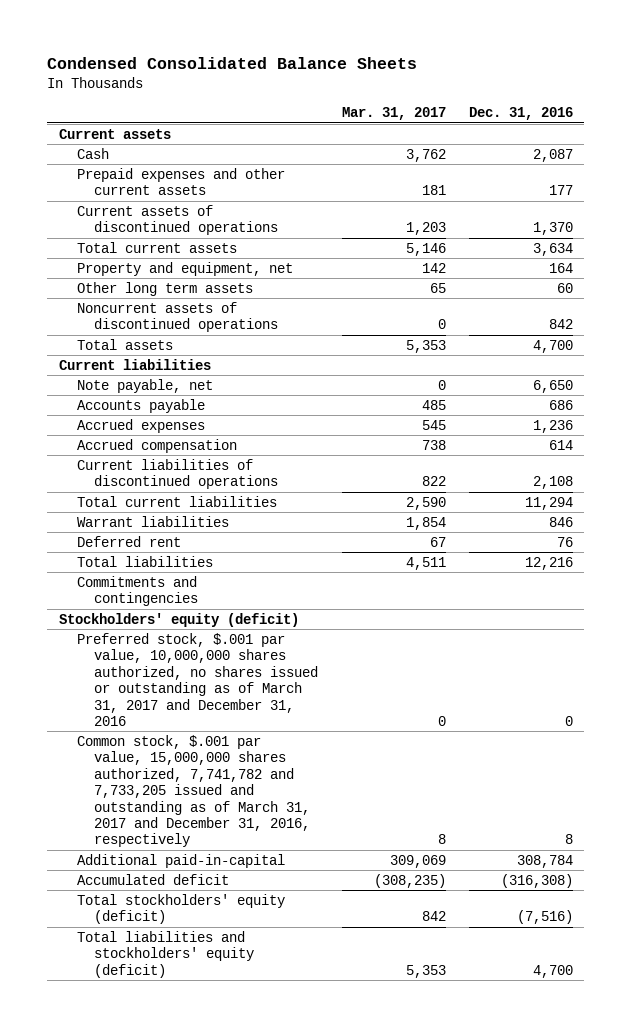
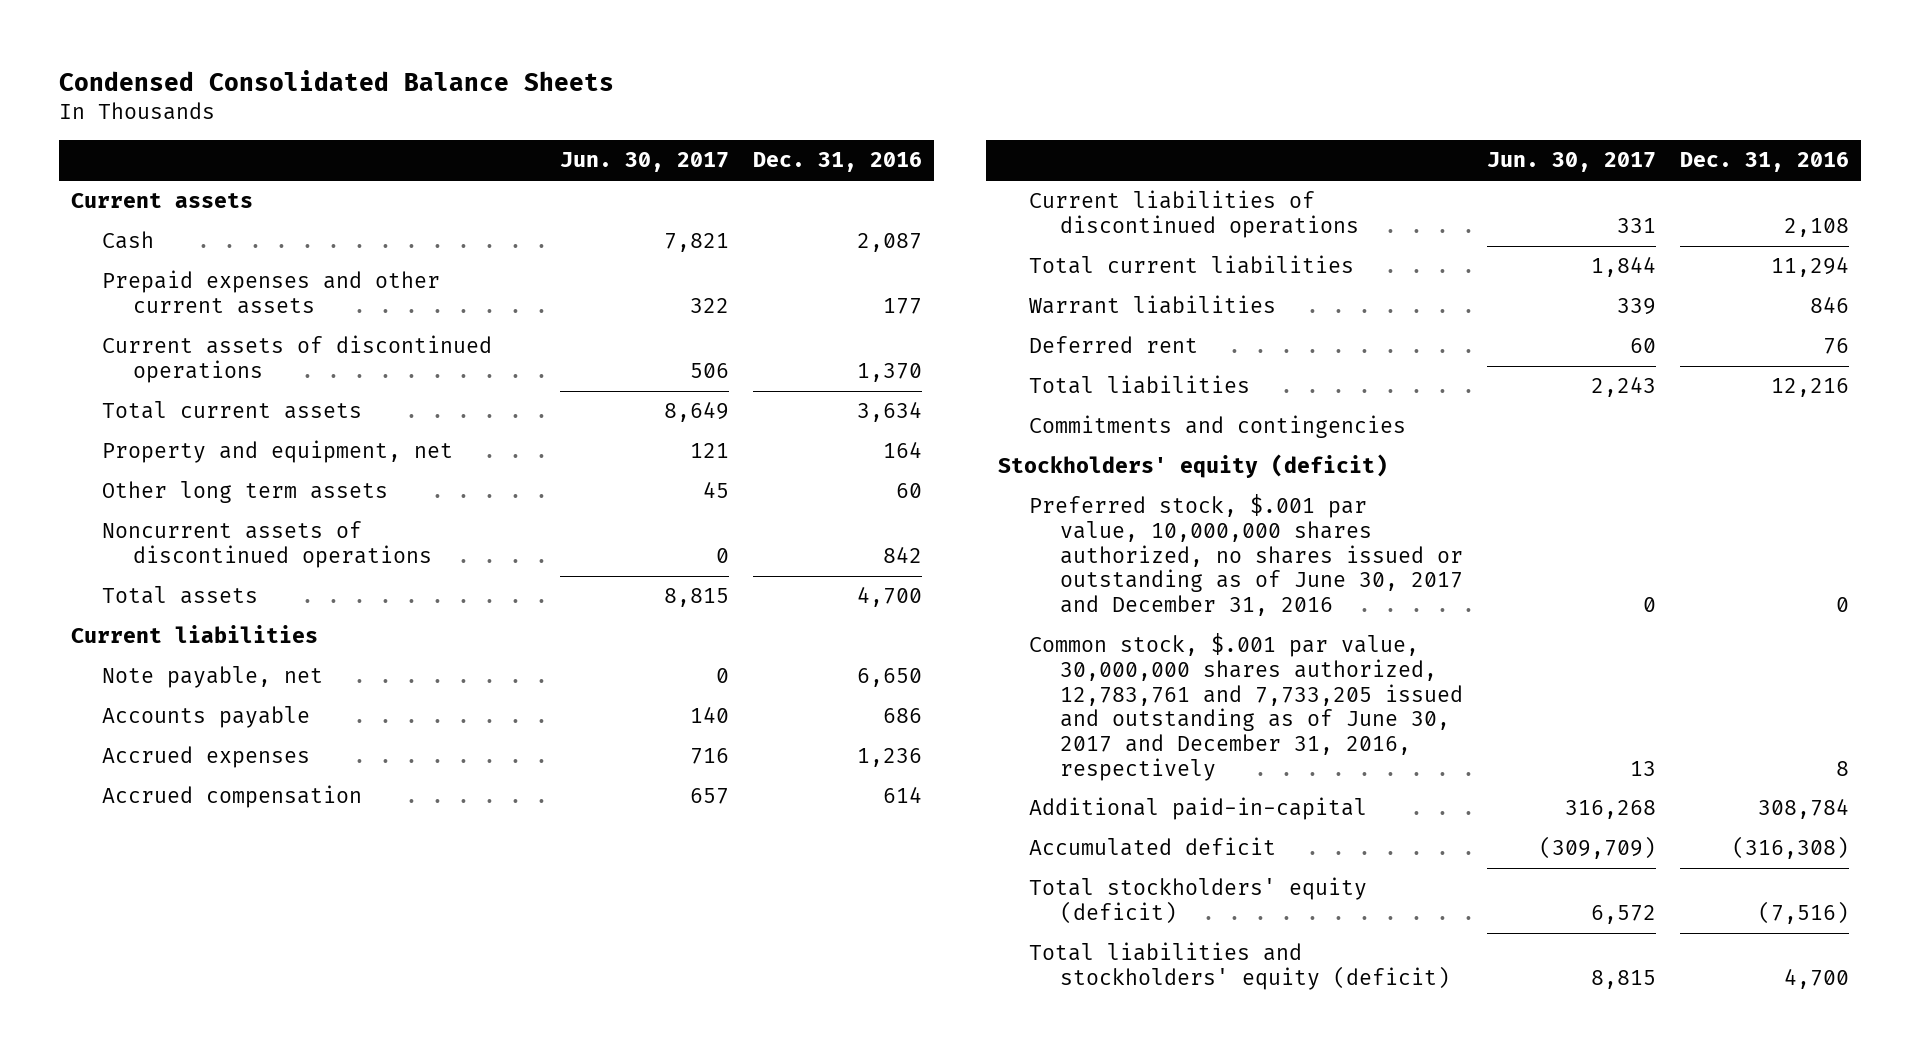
[341,107,446,121] Mar. 31, 2017 -> none
none -> [560,152,730,173] Jun. 30, 2017
[76,632,319,726] Preferred stock, $.001 par value, 10,000,000 shares authorized, no shares issued or outstanding as of March 31, 2017 and December 31, 2016 -> [1029,494,1464,616] Preferred stock, $.001 par value, 10,000,000 shares authorized, no shares issued or outstanding as of June 30, 2017 and December 31, 2016
[76,734,311,848] Common stock, $.001 par value, 15,000,000 shares authorized, 7,741,782 and 7,733,205 issued and outstanding as of March 31, 2017 and December 31, 2016, respectively -> [1029,633,1464,781] Common stock, $.001 par value, 30,000,000 shares authorized, 12,783,761 and 7,733,205 issued and outstanding as of June 30, 2017 and December 31, 2016, respectively

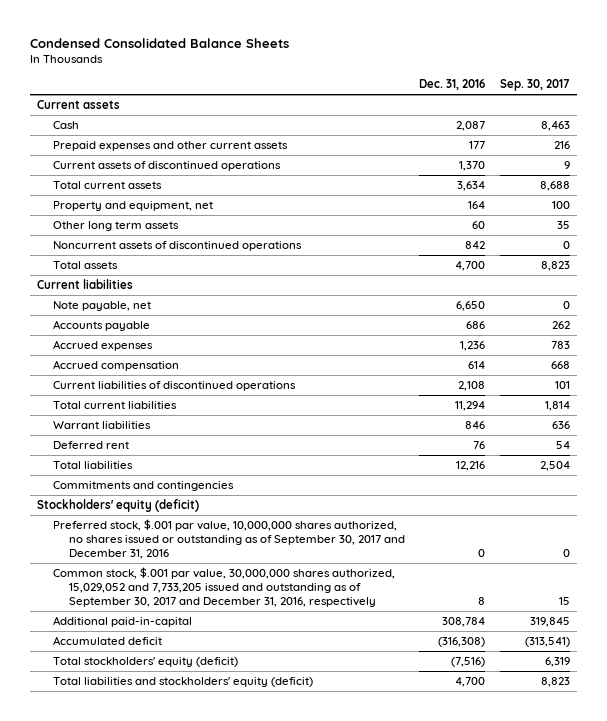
[560,152,730,173] Jun. 30, 2017 -> none
none -> [499,79,570,92] Sep. 30, 2017
[1029,494,1464,616] Preferred stock, $.001 par value, 10,000,000 shares authorized, no shares issued or outstanding as of June 30, 2017 and December 31, 2016 -> [53,518,406,559] Preferred stock, $.001 par value, 10,000,000 shares authorized, no shares issued or outstanding as of September 30, 2017 and December 31, 2016
[1029,633,1464,781] Common stock, $.001 par value, 30,000,000 shares authorized, 12,783,761 and 7,733,205 issued and outstanding as of June 30, 2017 and December 31, 2016, respectively -> [53,566,396,607] Common stock, $.001 par value, 30,000,000 shares authorized, 15,029,052 and 7,733,205 issued and outstanding as of September 30, 2017 and December 31, 2016, respectively

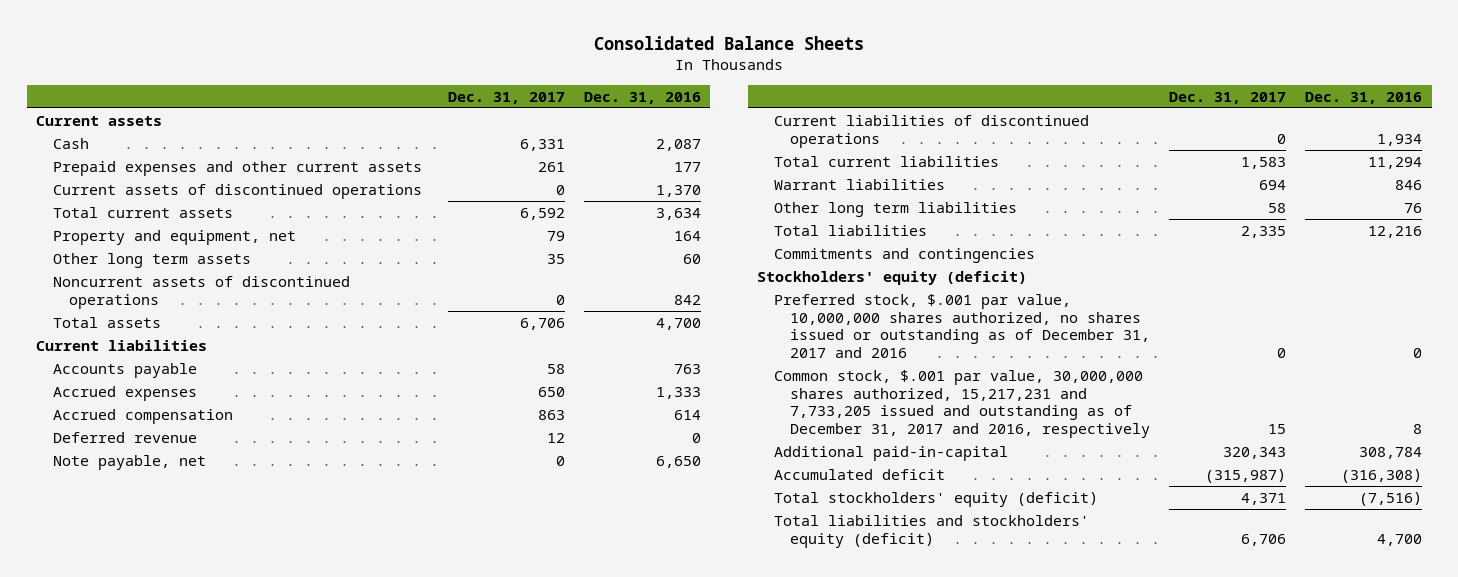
[30,37,290,48] Condensed Consolidated Balance Sheets -> [594,35,865,50] Consolidated Balance Sheets
[499,79,570,92] Sep. 30, 2017 -> none
none -> [448,91,566,104] Dec. 31, 2017
[466,320,486,329] 686 -> [673,363,701,374] 763
[460,340,486,351] 1,236 -> [655,386,701,399] 1,333
none -> [52,431,197,443] Deferred revenue
[53,300,152,311] Note payable, net -> [52,454,206,470] Note payable, net
[458,380,486,391] 2,108 -> [1377,133,1423,146] 1,934
[53,440,130,449] Deferred rent -> [773,201,1017,217] Other long term liabilities
[53,518,406,559] Preferred stock, $.001 par value, 10,000,000 shares authorized, no shares issued or outstanding as of September 30, 2017 and December 31, 2016 -> [773,293,1151,358] Preferred stock, $.001 par value, 10,000,000 shares authorized, no shares issued or outstanding as of December 31, 2017 and 2016
[53,566,396,607] Common stock, $.001 par value, 30,000,000 shares authorized, 15,029,052 and 7,733,205 issued and outstanding as of September 30, 2017 and December 31, 2016, respectively -> [773,369,1151,438] Common stock, $.001 par value, 30,000,000 shares authorized, 15,217,231 and 7,733,205 issued and outstanding as of December 31, 2017 and 2016, respectively

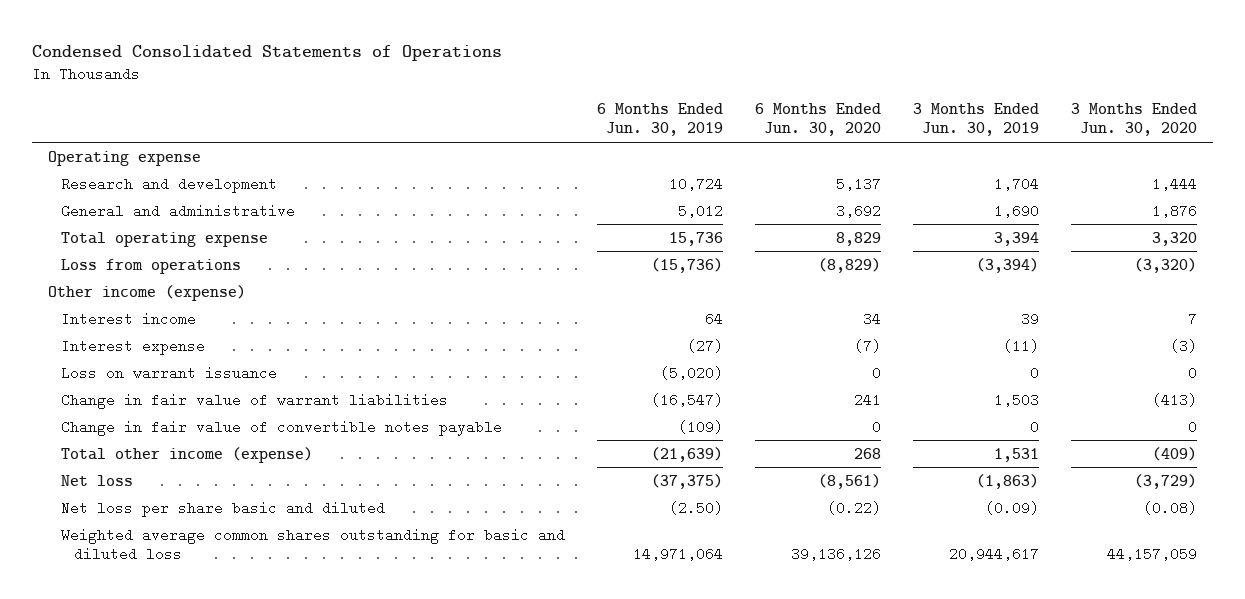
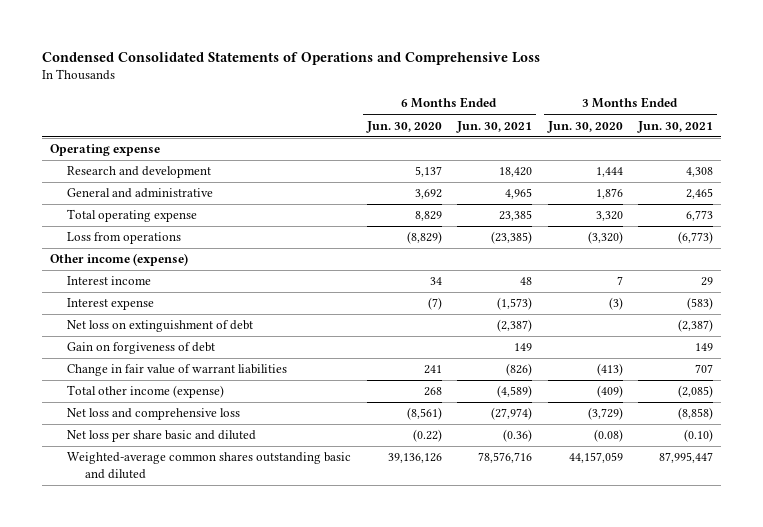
[32,45,503,62] Condensed Consolidated Statements of Operations -> [42,52,541,66] Condensed Consolidated Statements of Operations and Comprehensive Loss
[597,103,724,137] 6 Months Ended Jun. 30, 2019 -> none
[913,103,1040,137] 3 Months Ended Jun. 30, 2019 -> none
none -> [456,120,533,133] Jun. 30, 2021
none -> [636,120,713,133] Jun. 30, 2021
[61,365,278,380] Loss on warrant issuance -> none
none -> [67,320,254,333] Net loss on extinguishment of debt
none -> [67,342,216,355] Gain on forgiveness of debt
[61,419,503,436] Change in fair value of convertible notes payable -> none
[61,474,134,486] Net loss -> [67,408,241,421] Net loss and comprehensive loss
[61,527,566,561] Weighted average common shares outstanding for basic and diluted loss -> [67,452,352,479] Weighted-average common shares outstanding basic and diluted

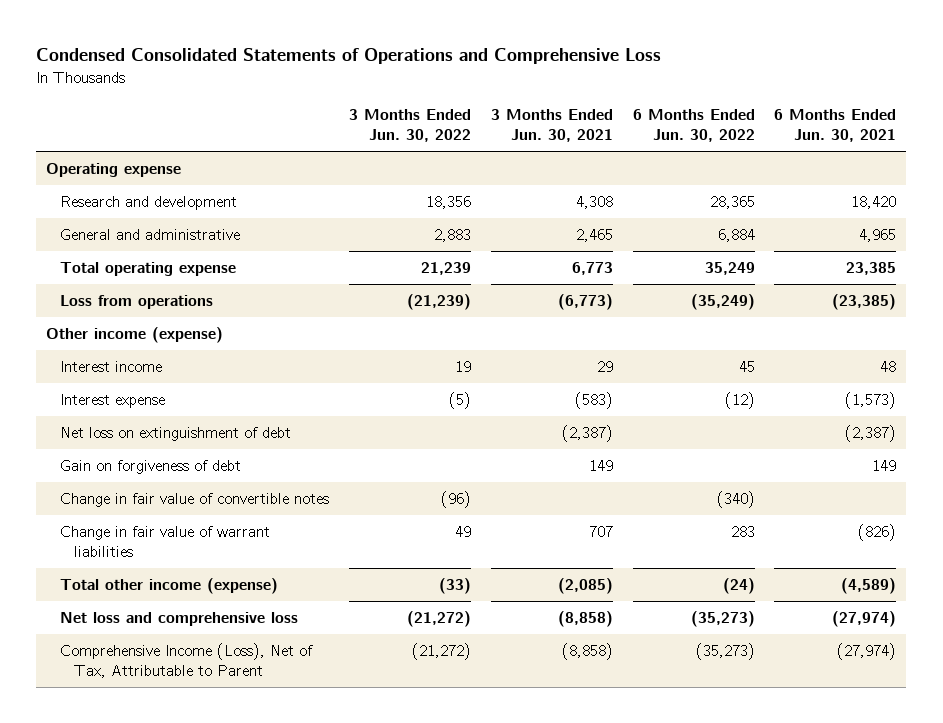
[365,120,442,133] Jun. 30, 2020 -> none
[546,120,623,133] Jun. 30, 2020 -> none
none -> [348,109,471,143] 3 Months Ended Jun. 30, 2022
none -> [632,109,755,143] 6 Months Ended Jun. 30, 2022
none -> [60,492,330,507] Change in fair value of convertible notes
[67,430,257,443] Net loss per share basic and diluted -> none
[67,452,352,479] Weighted-average common shares outstanding basic and diluted -> none
none -> [60,642,314,679] Comprehensive Income (Loss), Net of Tax, Attributable to Parent

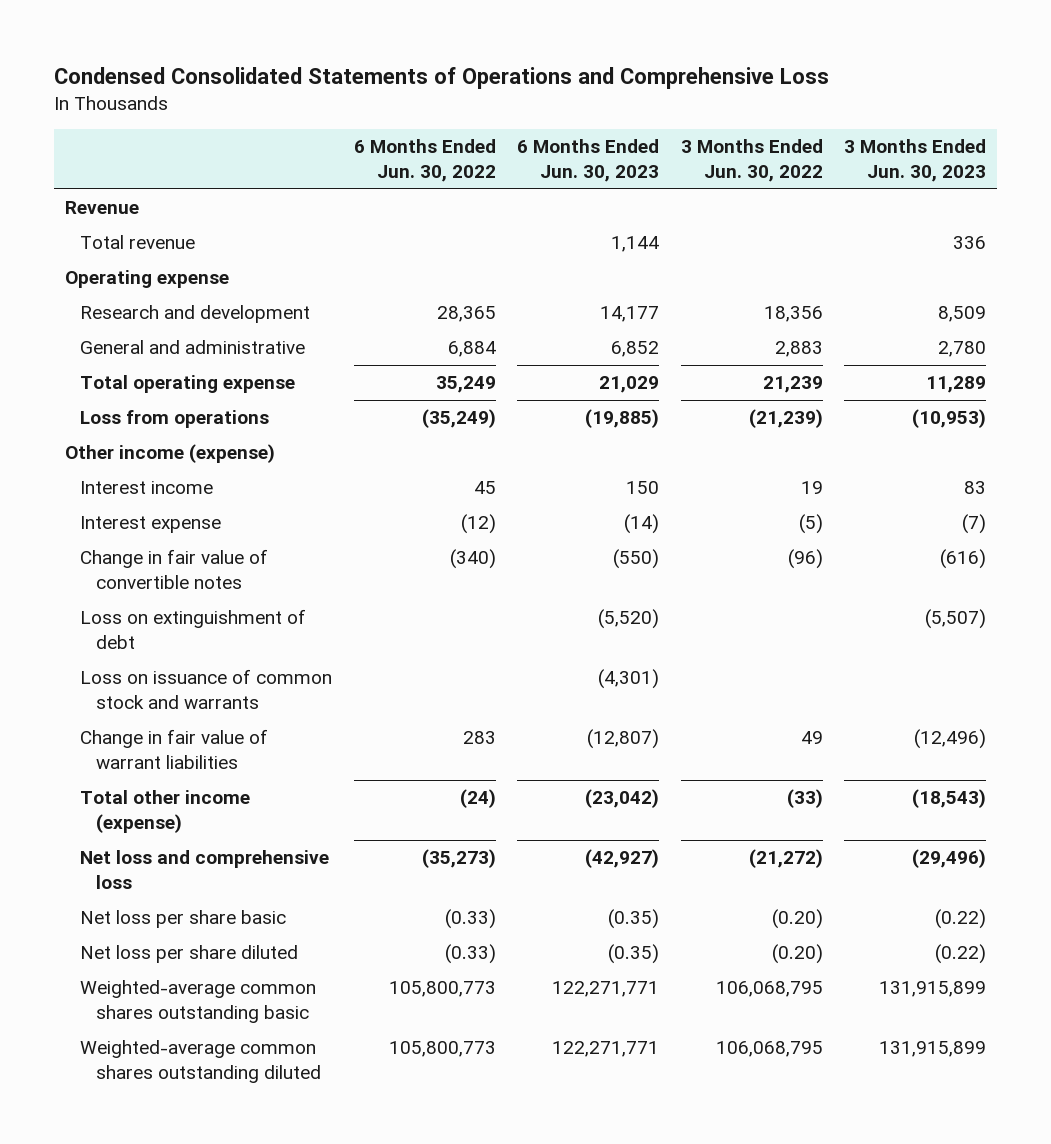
[490,109,613,143] 3 Months Ended Jun. 30, 2021 -> none
[774,109,897,143] 6 Months Ended Jun. 30, 2021 -> none
none -> [517,139,660,182] 6 Months Ended Jun. 30, 2023
none -> [843,139,986,182] 3 Months Ended Jun. 30, 2023
none -> [65,201,140,215] Revenue
none -> [80,235,196,250] Total revenue
[60,426,292,441] Net loss on extinguishment of debt -> none
[60,459,242,474] Gain on forgiveness of debt -> none
none -> [80,609,307,649] Loss on extinguishment of debt
none -> [80,669,333,709] Loss on issuance of common stock and warrants
[60,642,314,679] Comprehensive Income (Loss), Net of Tax, Attributable to Parent -> none
none -> [80,910,287,929] Net loss per share basic
none -> [80,945,299,964] Net loss per share diluted
none -> [80,980,317,1023] Weighted-average common shares outstanding basic
none -> [80,1040,321,1083] Weighted-average common shares outstanding diluted

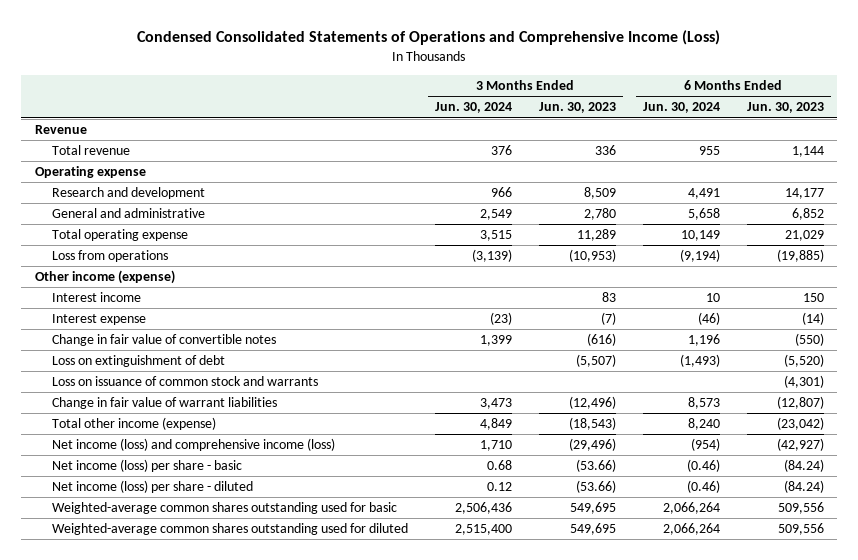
[54,67,830,90] Condensed Consolidated Statements of Operations and Comprehensive Loss -> [137,30,721,46] Condensed Consolidated Statements of Operations and Comprehensive Income (Loss)
[353,139,496,182] 6 Months Ended Jun. 30, 2022 -> none
[680,139,823,182] 3 Months Ended Jun. 30, 2022 -> none
none -> [434,102,512,114] Jun. 30, 2024
none -> [642,102,720,114] Jun. 30, 2024
[80,850,330,889] Net loss and comprehensive loss -> [52,438,336,452] Net income (loss) and comprehensive income (loss)
[80,910,287,929] Net loss per share basic -> [52,459,243,473] Net income (loss) per share - basic
[608,909,660,930] (0.35) -> [783,459,824,473] (84.24)
[934,909,986,930] (0.22) -> [575,459,616,473] (53.66)
[80,945,299,964] Net loss per share diluted -> [52,480,254,494] Net income (loss) per share - diluted
[608,944,660,965] (0.35) -> [783,480,824,494] (84.24)
[934,944,986,965] (0.22) -> [575,480,616,494] (53.66)
[80,980,317,1023] Weighted-average common shares outstanding basic -> [52,502,398,515] Weighted-average common shares outstanding used for basic
[552,981,660,998] 122,271,771 -> [777,502,824,515] 509,556
[878,981,986,998] 131,915,899 -> [569,502,616,515] 549,695
[80,1040,321,1083] Weighted-average common shares outstanding diluted -> [52,523,409,536] Weighted-average common shares outstanding used for diluted
[552,1041,660,1058] 122,271,771 -> [777,523,824,536] 509,556
[878,1041,986,1058] 131,915,899 -> [569,523,616,536] 549,695

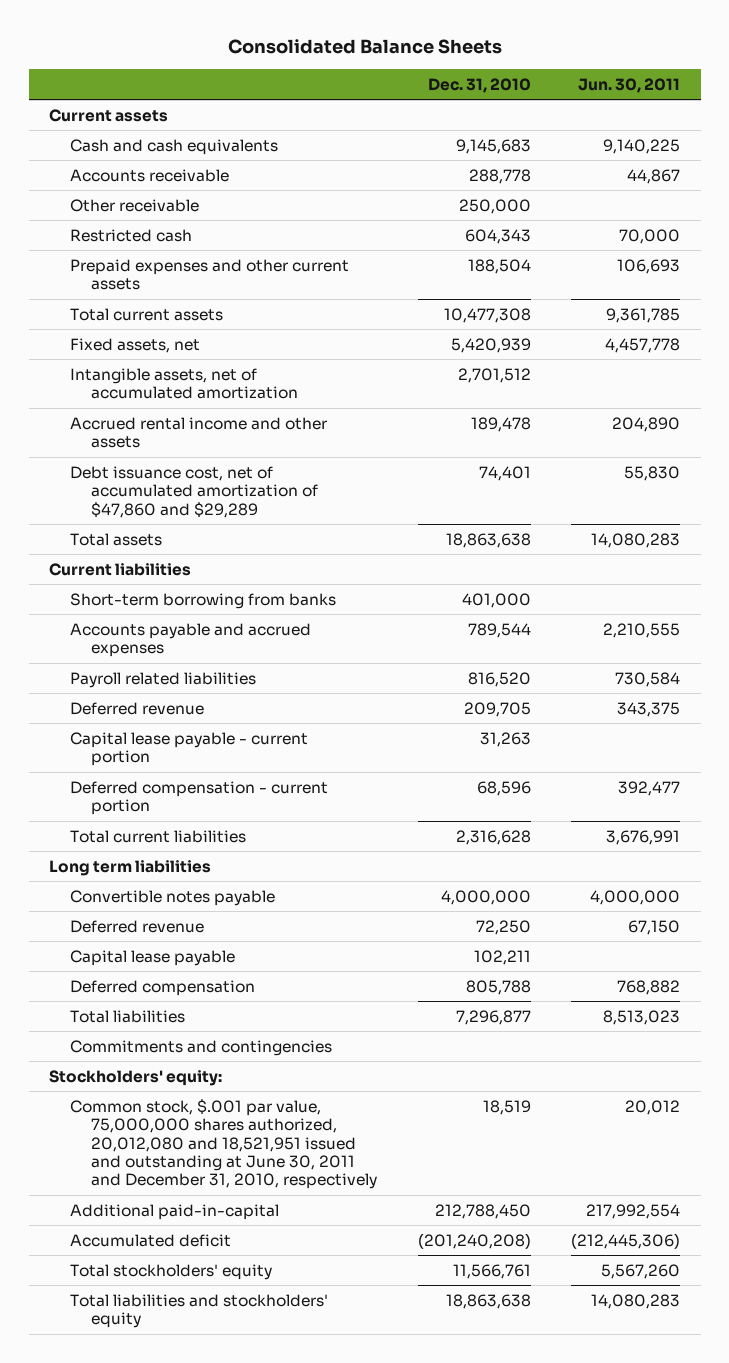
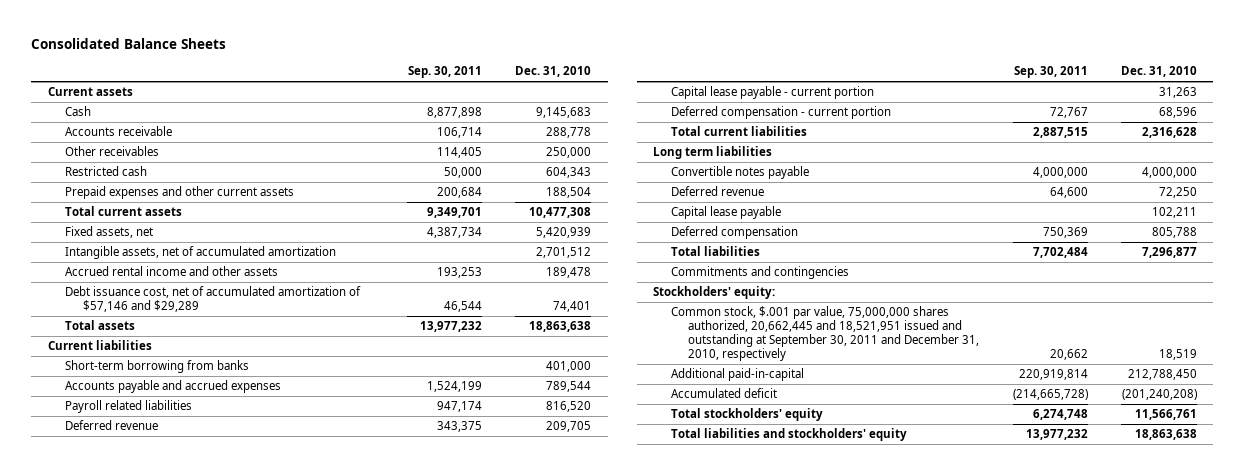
[578,77,681,93] Jun. 30, 2011 -> none
none -> [408,66,483,79] Sep. 30, 2011
[70,138,279,155] Cash and cash equivalents -> [65,106,92,117] Cash
[70,198,200,212] Other receivable -> [65,146,160,157] Other receivables
[70,465,319,518] Debt issuance cost, net of accumulated amortization of $47,860 and $29,289 -> [65,286,362,313] Debt issuance cost, net of accumulated amortization of $57,146 and $29,289
[70,1098,378,1190] Common stock, $.001 par value, 75,000,000 shares authorized, 20,012,080 and 18,521,951 issued and outstanding at June 30, 2011 and December 31, 2010, respectively -> [670,306,980,362] Common stock, $.001 par value, 75,000,000 shares authorized, 20,662,445 and 18,521,951 issued and outstanding at September 30, 2011 and December 31, 2010, respectively

